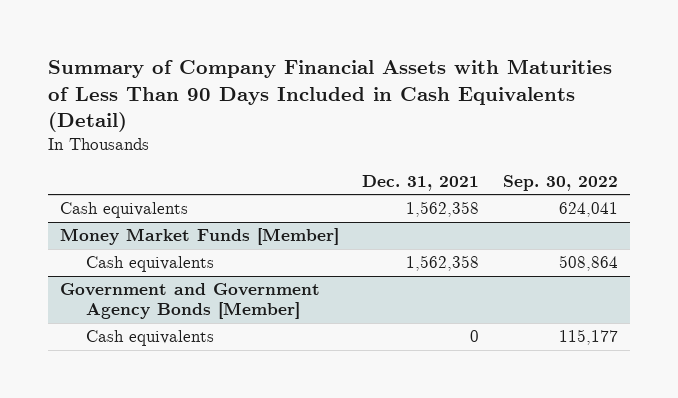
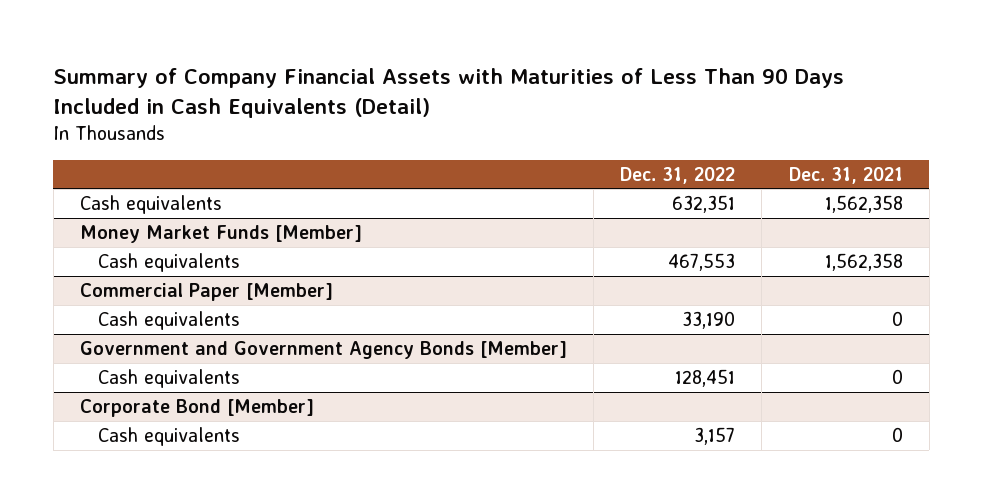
[503,174,619,191] Sep. 30, 2022 -> none
none -> [620,166,736,184] Dec. 31, 2022
none -> [79,282,333,301] Commercial Paper [Member]
none -> [98,310,241,330] Cash equivalents
none -> [79,398,314,417] Corporate Bond [Member]
none -> [98,426,241,446] Cash equivalents

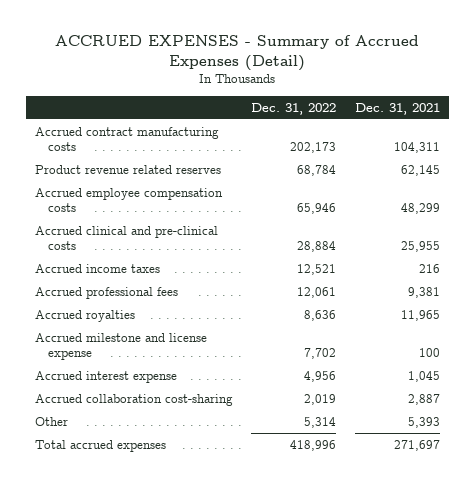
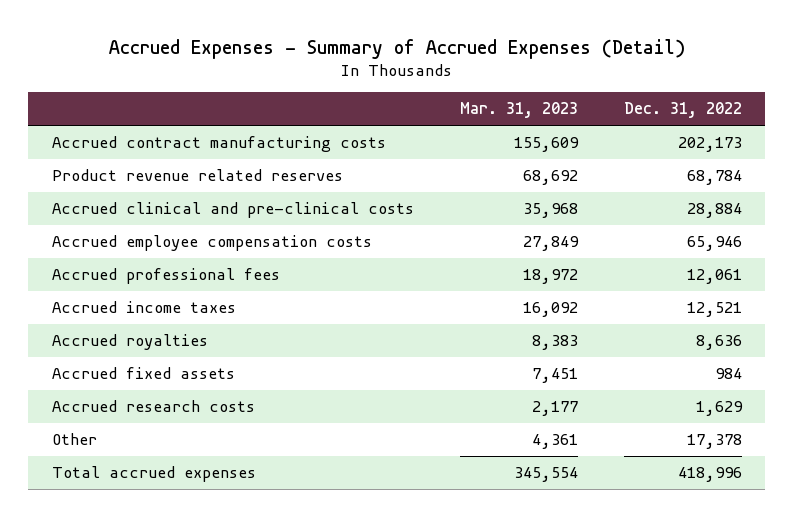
[55,34,420,71] ACCRUED EXPENSES - Summary of Accrued Expenses (Detail) -> [108,38,685,59] Accrued Expenses - Summary of Accrued Expenses (Detail)
[354,102,440,115] Dec. 31, 2021 -> none
none -> [459,102,578,119] Mar. 31, 2023
[35,187,224,213] Accrued employee compensation costs -> [51,235,372,252] Accrued employee compensation costs
[35,263,161,273] Accrued income taxes -> [51,301,236,314] Accrued income taxes
[35,332,208,361] Accrued milestone and license expense -> none
[35,370,178,383] Accrued interest expense -> none
[35,393,234,406] Accrued collaboration cost-sharing -> none
none -> [51,367,235,380] Accrued fixed assets
none -> [51,400,255,413] Accrued research costs
[304,416,337,428] 5,314 -> [687,434,743,450] 17,378

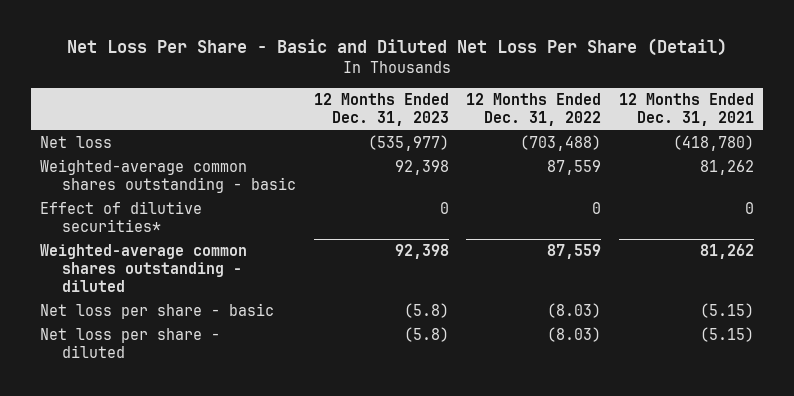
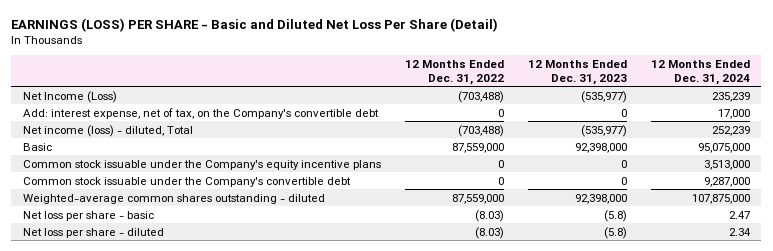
[66,38,727,57] Net Loss Per Share - Basic and Diluted Net Loss Per Share (Detail) -> [11,17,499,32] EARNINGS (LOSS) PER SHARE - Basic and Diluted Net Loss Per Share (Detail)
[619,93,755,126] 12 Months Ended Dec. 31, 2021 -> none
none -> [650,59,750,85] 12 Months Ended Dec. 31, 2024
[39,159,296,194] Weighted-average common shares outstanding - basic -> none
[39,201,202,233] Effect of dilutive securities* -> none
[39,136,112,149] Net loss -> [23,90,118,103] Net Income (Loss)
none -> [23,107,380,119] Add: interest expense, net of tax, on the Company's convertible debt
none -> [23,124,194,137] Net income (loss) - diluted, Total
none -> [23,142,53,151] Basic
none -> [23,159,382,170] Common stock issuable under the Company's equity incentive plans
none -> [23,176,352,187] Common stock issuable under the Company's convertible debt
[394,244,449,260] 92,398 -> [574,193,627,204] 92,398,000
[547,244,602,260] 87,559 -> [451,193,504,204] 87,559,000

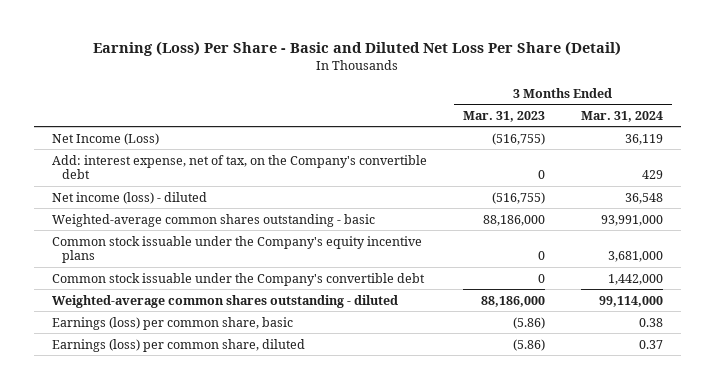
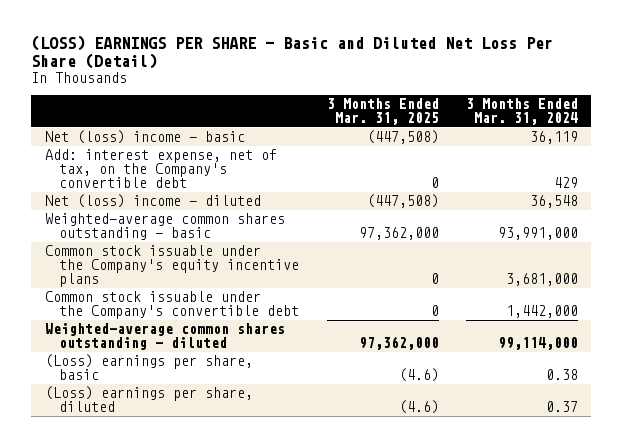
[93,41,622,57] Earning (Loss) Per Share - Basic and Diluted Net Loss Per Share (Detail) -> [31,35,554,70] (LOSS) EARNINGS PER SHARE - Basic and Diluted Net Loss Per Share (Detail)
[462,110,545,122] Mar. 31, 2023 -> none
none -> [326,97,439,126] 3 Months Ended Mar. 31, 2025
[51,132,159,145] Net Income (Loss) -> [45,130,246,145] Net (loss) income - basic
[51,191,207,204] Net income (loss) - diluted -> [45,194,262,209] Net (loss) income - diluted
[51,316,293,330] Earnings (loss) per common share, basic -> [45,354,254,381] (Loss) earnings per share, basic
[51,338,305,352] Earnings (loss) per common share, diluted -> [45,386,254,413] (Loss) earnings per share, diluted

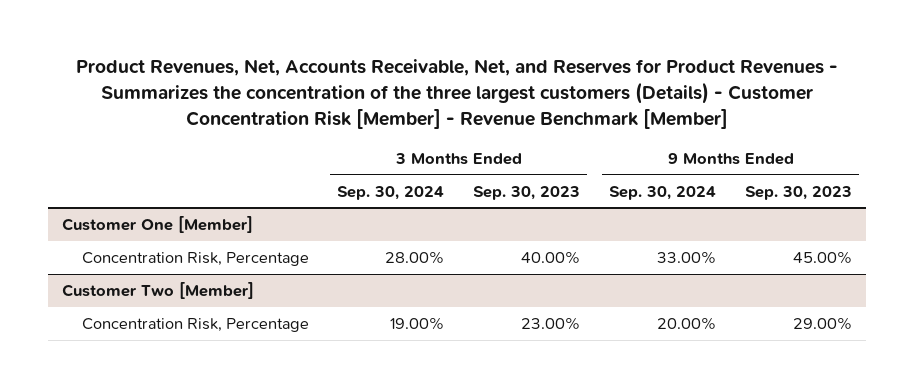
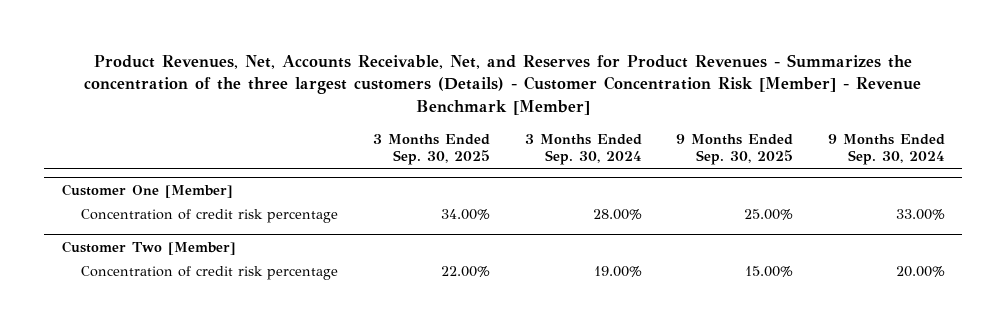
[473,185,581,200] Sep. 30, 2023 -> none
[744,185,852,200] Sep. 30, 2023 -> none
none -> [372,133,490,166] 3 Months Ended Sep. 30, 2025
none -> [676,133,794,166] 9 Months Ended Sep. 30, 2025
[81,252,309,267] Concentration Risk, Percentage -> [81,209,339,224] Concentration of credit risk percentage
[81,318,309,333] Concentration Risk, Percentage -> [81,266,339,281] Concentration of credit risk percentage

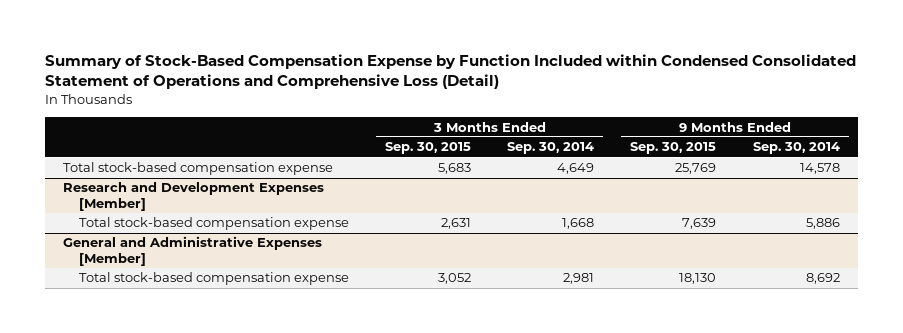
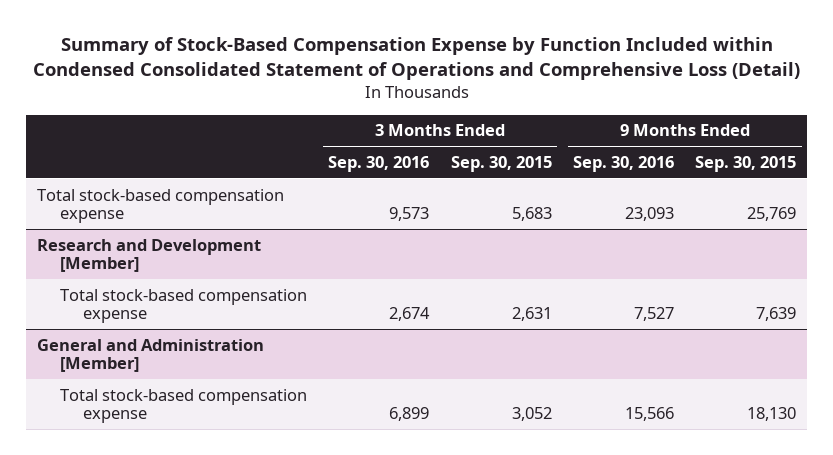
[507,142,595,155] Sep. 30, 2014 -> none
[752,142,840,155] Sep. 30, 2014 -> none
none -> [328,155,430,172] Sep. 30, 2016
none -> [573,155,675,172] Sep. 30, 2016
[63,182,325,211] Research and Development Expenses [Member] -> [36,238,261,273] Research and Development [Member]
[63,236,323,266] General and Administrative Expenses [Member] -> [36,338,264,373] General and Administration [Member]

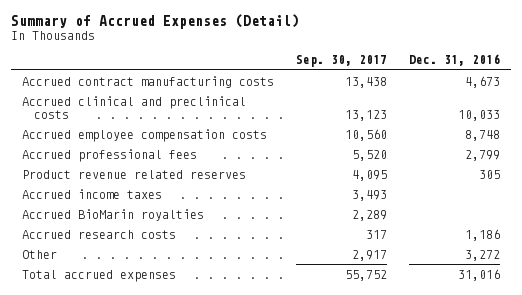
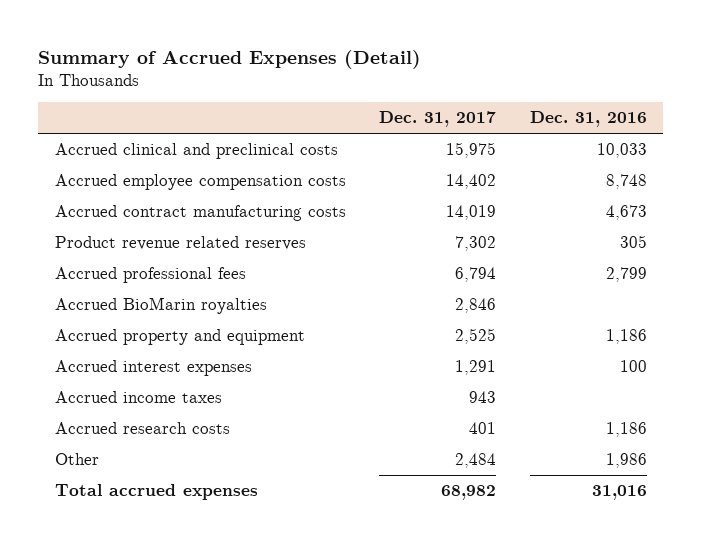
[296,55,388,68] Sep. 30, 2017 -> none
none -> [379,111,497,128] Dec. 31, 2017
[21,75,274,88] Accrued contract manufacturing costs -> [54,205,346,222] Accrued contract manufacturing costs
[21,148,197,162] Accrued professional fees -> [54,267,246,284] Accrued professional fees
none -> [54,329,305,346] Accrued property and equipment
none -> [54,360,252,377] Accrued interest expenses
[21,188,162,199] Accrued income taxes -> [54,391,222,404] Accrued income taxes
[465,249,501,261] 3,272 -> [605,453,647,469] 1,986

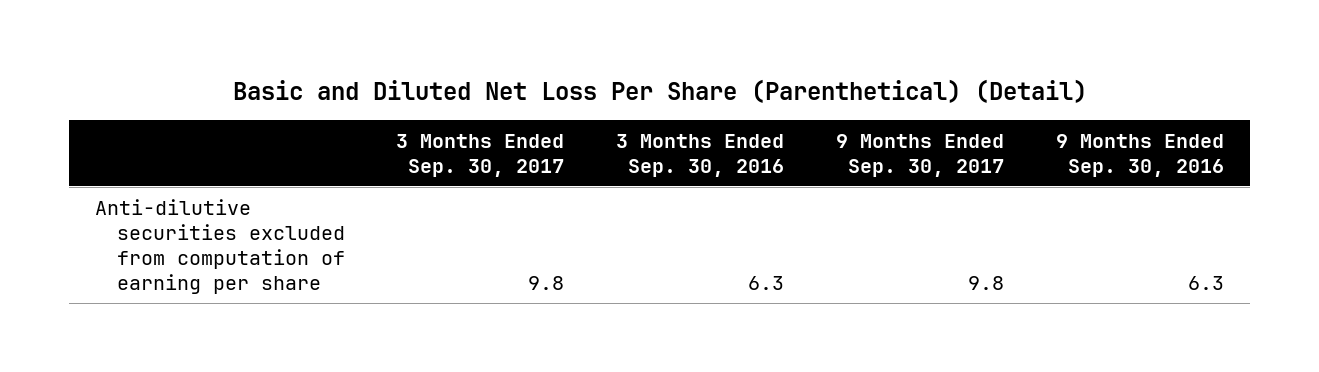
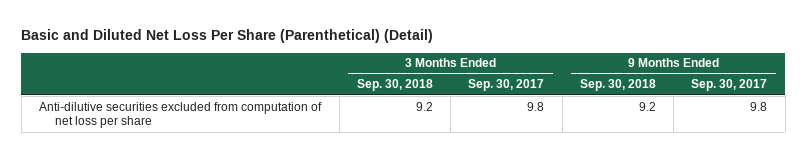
[616,134,785,178] 3 Months Ended Sep. 30, 2016 -> none
[1056,134,1225,178] 9 Months Ended Sep. 30, 2016 -> none
none -> [356,79,433,92] Sep. 30, 2018
none -> [579,79,656,92] Sep. 30, 2018
[94,198,345,294] Anti-dilutive securities excluded from computation of earning per share -> [39,101,323,129] Anti-dilutive securities excluded from computation of net loss per share

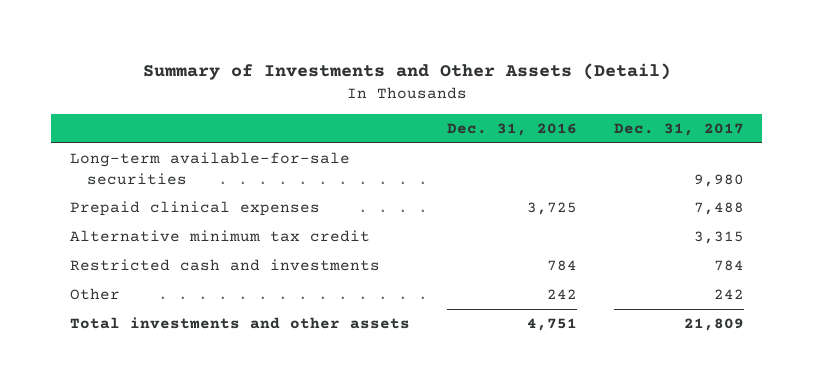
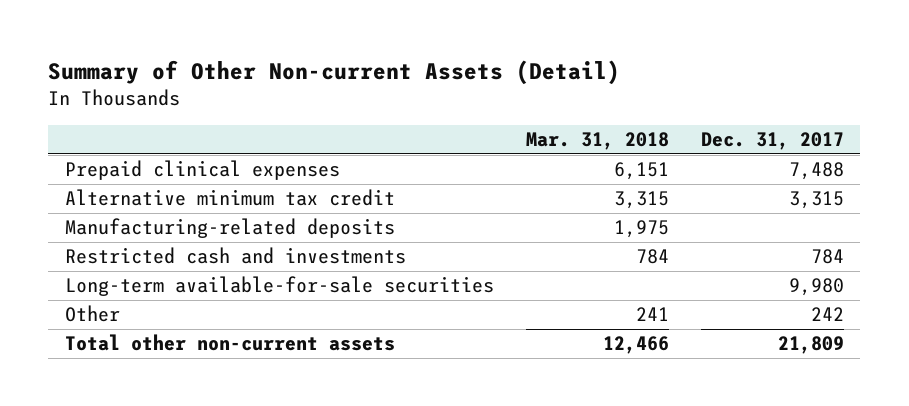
[142,63,671,81] Summary of Investments and Other Assets (Detail) -> [48,59,621,85] Summary of Other Non-current Assets (Detail)
[446,123,577,137] Dec. 31, 2016 -> none
none -> [525,132,669,151] Mar. 31, 2018
none -> [64,218,395,239] Manufacturing-related deposits
[69,151,350,185] Long-term available-for-sale securities -> [64,276,494,297] Long-term available-for-sale securities
[69,316,410,329] Total investments and other assets -> [64,334,395,352] Total other non-current assets

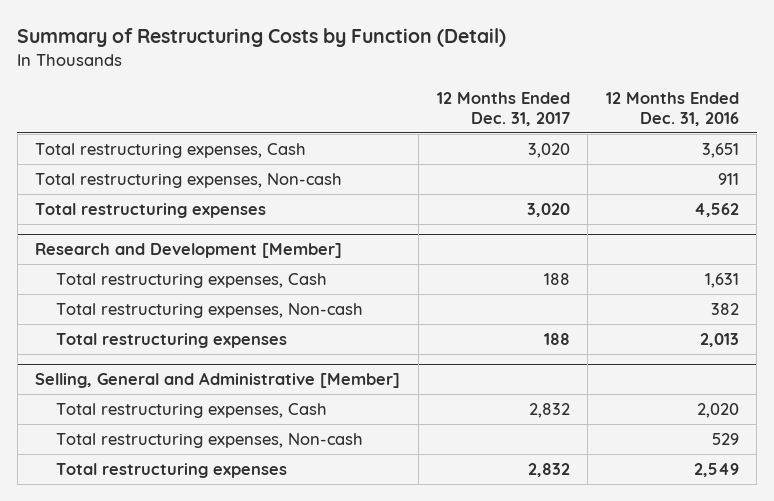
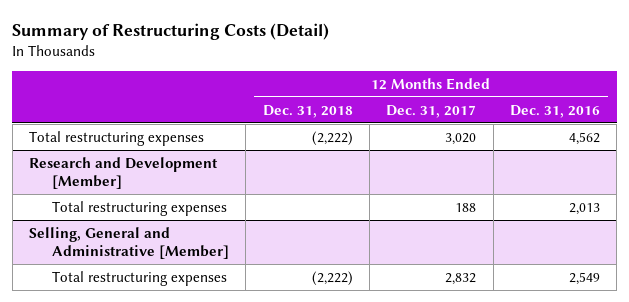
[17,28,507,48] Summary of Restructuring Costs by Function (Detail) -> [12,22,330,40] Summary of Restructuring Costs (Detail)
none -> [262,104,353,118] Dec. 31, 2018
[35,142,307,158] Total restructuring expenses, Cash -> none
[35,172,343,188] Total restructuring expenses, Non-cash -> none
[56,272,328,288] Total restructuring expenses, Cash -> none
[56,302,364,318] Total restructuring expenses, Non-cash -> none
[56,402,328,418] Total restructuring expenses, Cash -> none
[56,432,364,448] Total restructuring expenses, Non-cash -> none

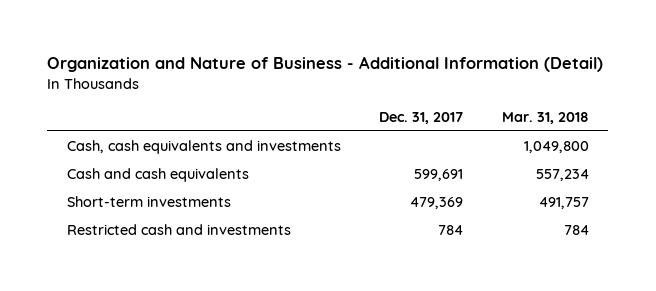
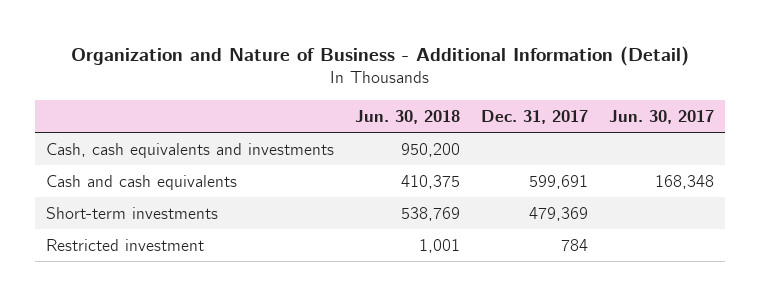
[501,111,589,124] Mar. 31, 2018 -> none
none -> [354,109,460,124] Jun. 30, 2018
none -> [609,109,715,124] Jun. 30, 2017
[66,223,291,235] Restricted cash and investments -> [45,238,204,251] Restricted investment

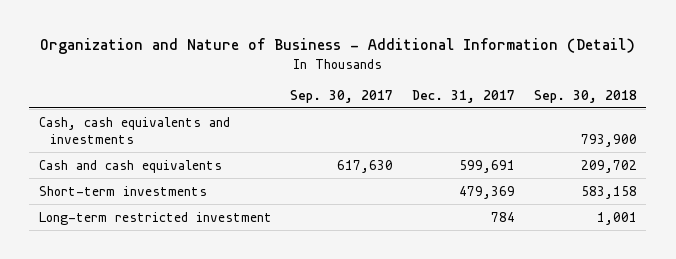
[354,109,460,124] Jun. 30, 2018 -> none
[609,109,715,124] Jun. 30, 2017 -> none
none -> [290,89,394,103] Sep. 30, 2017
none -> [533,89,637,103] Sep. 30, 2018
[45,238,204,251] Restricted investment -> [38,211,272,225] Long-term restricted investment

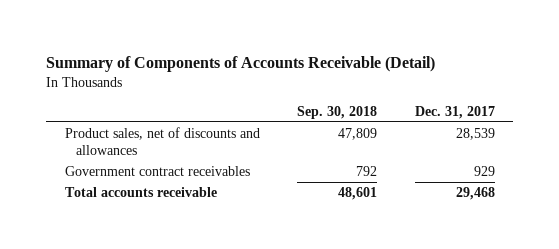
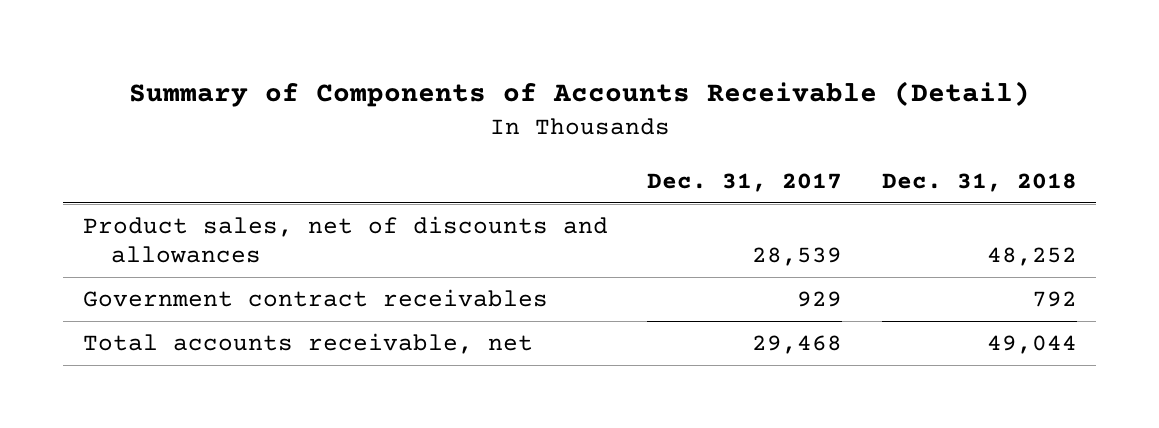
[297,105,378,119] Sep. 30, 2018 -> none
none -> [881,172,1077,192] Dec. 31, 2018
[64,187,217,198] Total accounts receivable -> [82,333,533,355] Total accounts receivable, net

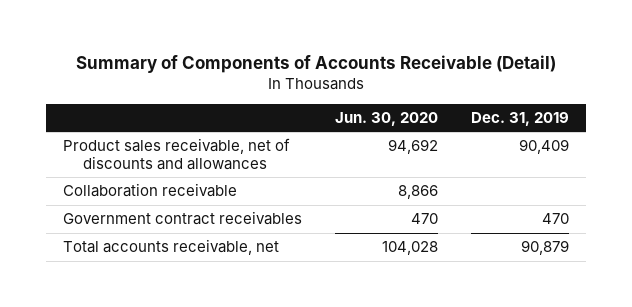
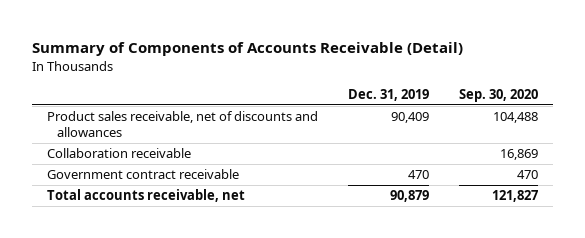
[335,111,439,126] Jun. 30, 2020 -> none
none -> [458,89,538,103] Sep. 30, 2020
[62,211,302,226] Government contract receivables -> [47,169,240,180] Government contract receivable

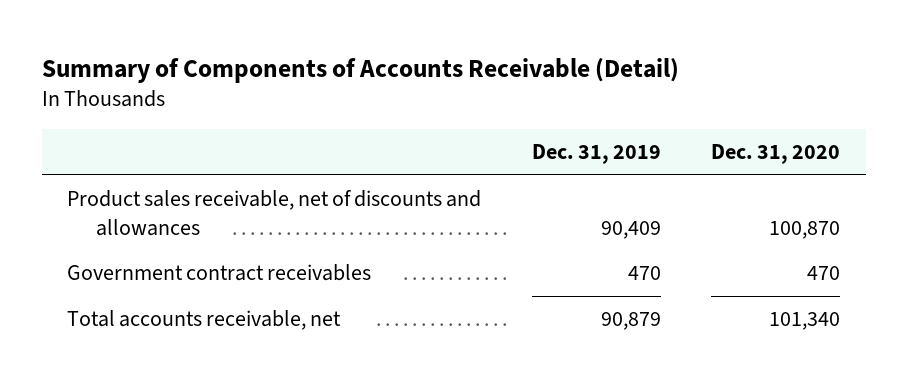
[458,89,538,103] Sep. 30, 2020 -> none
none -> [711,143,841,164] Dec. 31, 2020
[47,148,192,159] Collaboration receivable -> none
[47,169,240,180] Government contract receivable -> [67,264,372,282] Government contract receivables

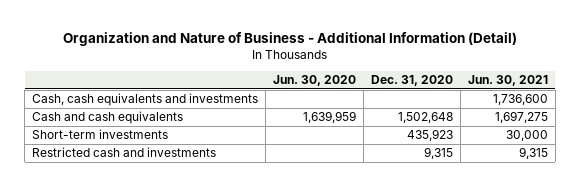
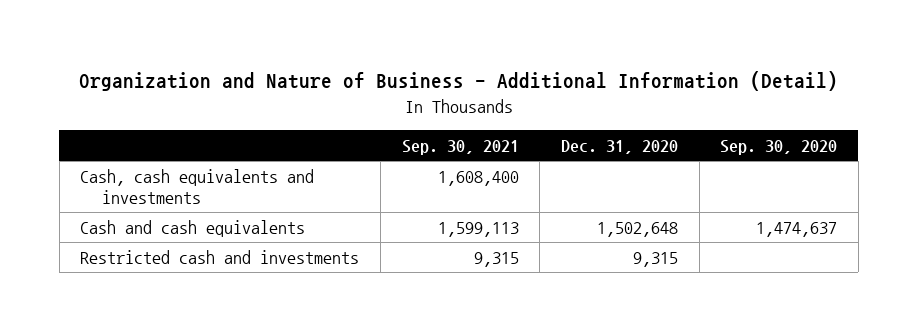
[273,75,357,87] Jun. 30, 2020 -> none
[467,75,548,87] Jun. 30, 2021 -> none
none -> [401,139,519,155] Sep. 30, 2021
none -> [720,139,838,155] Sep. 30, 2020
[32,129,169,140] Short-term investments -> none

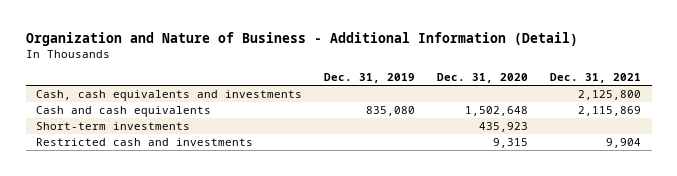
[401,139,519,155] Sep. 30, 2021 -> none
[720,139,838,155] Sep. 30, 2020 -> none
none -> [324,73,416,84] Dec. 31, 2019
none -> [549,73,641,84] Dec. 31, 2021
none -> [36,122,191,131] Short-term investments

